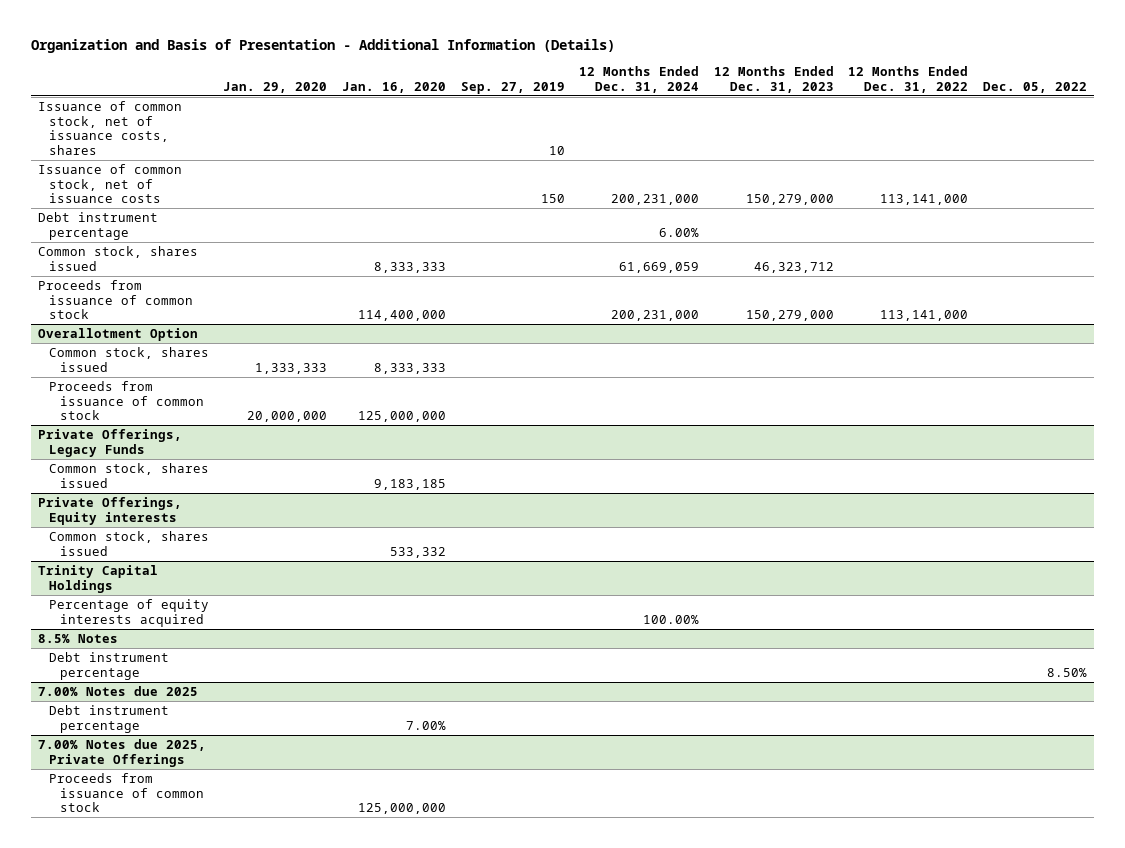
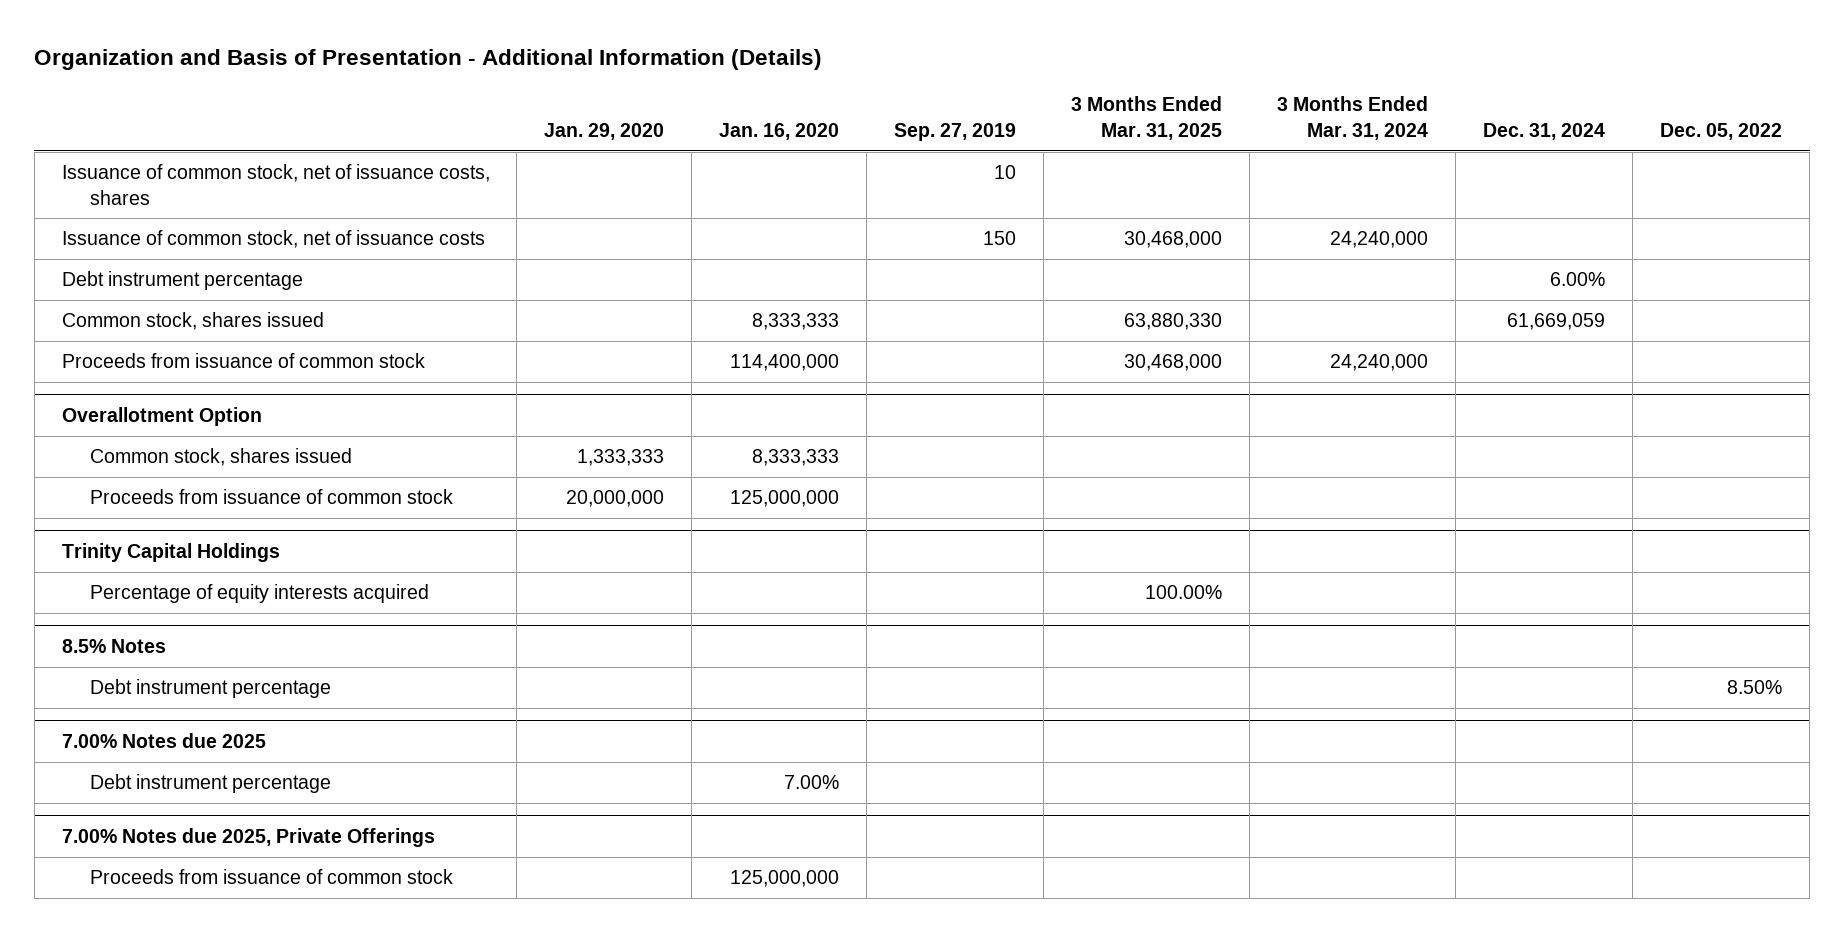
[579,66,700,93] 12 Months Ended Dec. 31, 2024 -> none
[713,66,834,93] 12 Months Ended Dec. 31, 2023 -> none
[848,66,969,93] 12 Months Ended Dec. 31, 2022 -> none
none -> [1071,96,1223,140] 3 Months Ended Mar. 31, 2025
none -> [1277,96,1429,140] 3 Months Ended Mar. 31, 2024
none -> [1483,122,1606,140] Dec. 31, 2024
[38,428,183,457] Private Offerings, Legacy Funds -> none
[48,462,209,488] Common stock, shares issued -> none
[38,496,183,525] Private Offerings, Equity interests -> none
[48,530,209,556] Common stock, shares issued -> none

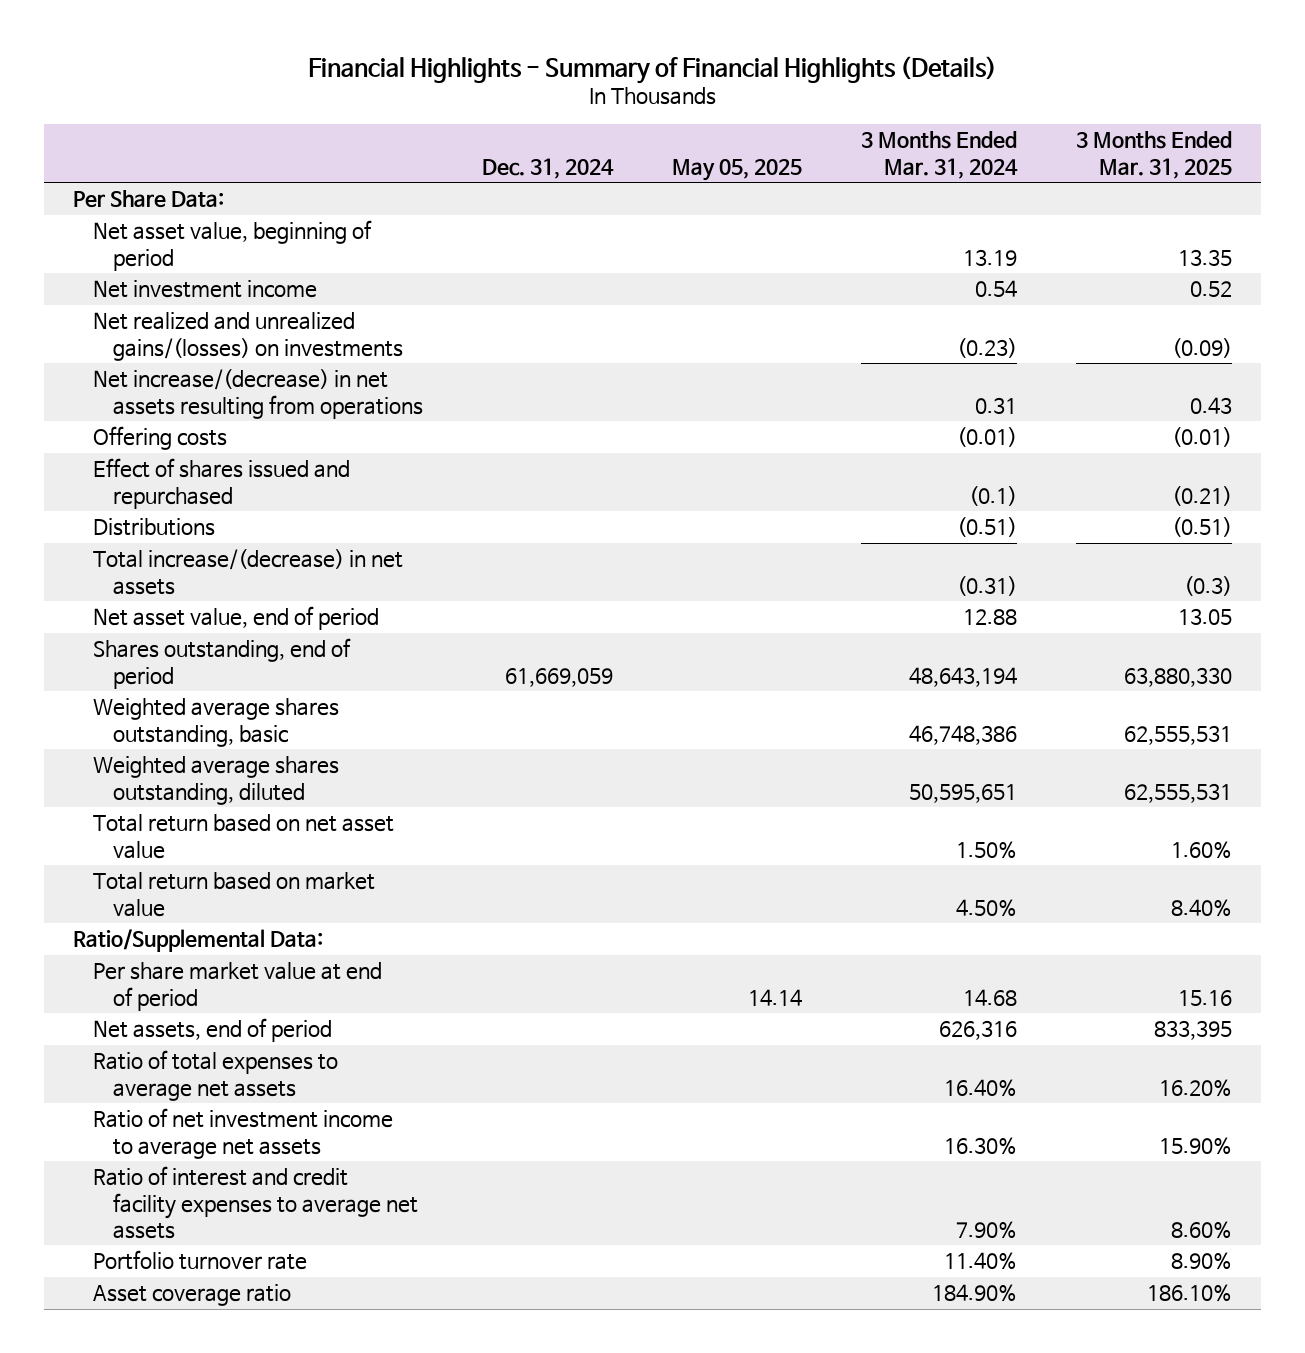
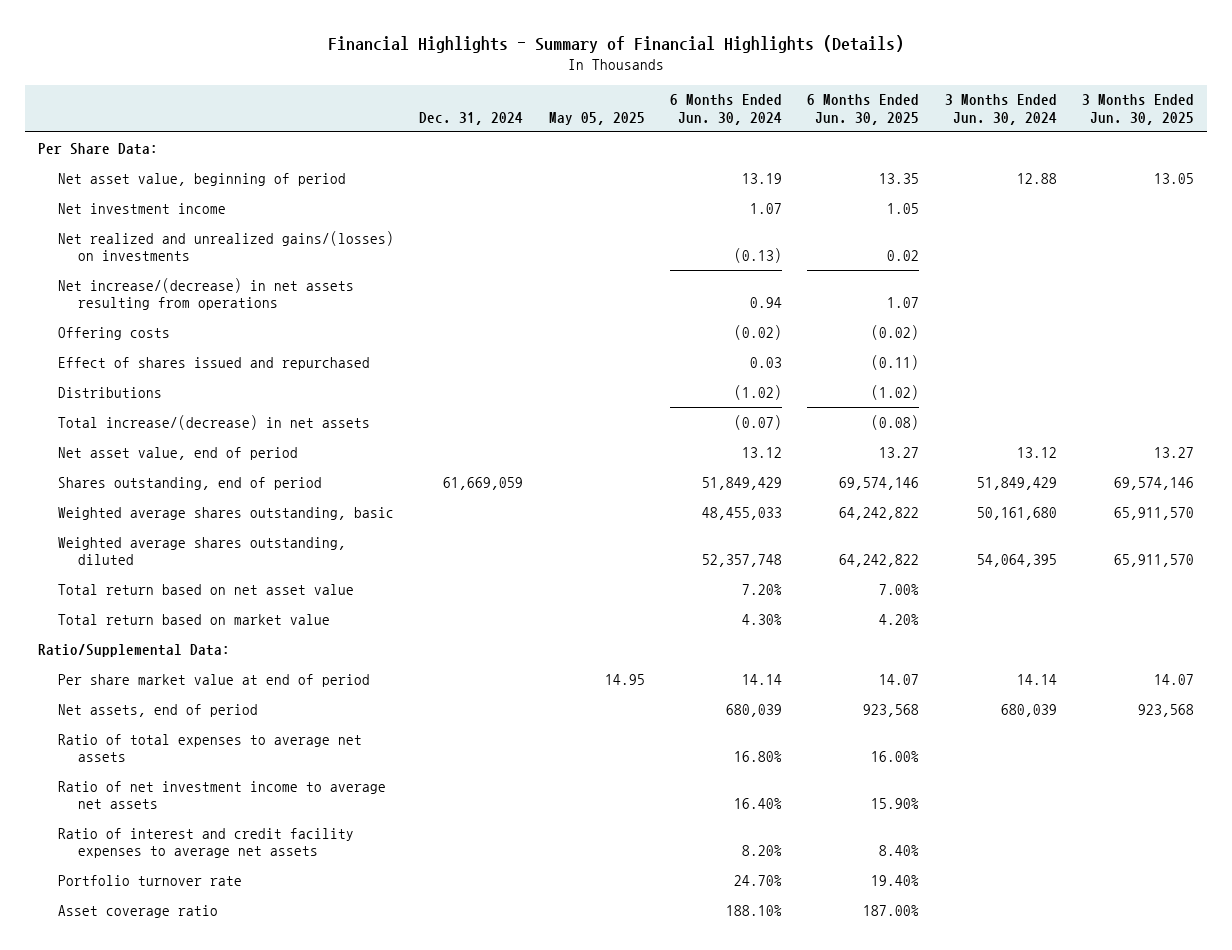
[860,131,1018,179] 3 Months Ended Mar. 31, 2024 -> none
[1075,131,1232,179] 3 Months Ended Mar. 31, 2025 -> none
none -> [669,94,782,125] 6 Months Ended Jun. 30, 2024
none -> [807,94,920,125] 6 Months Ended Jun. 30, 2025
none -> [944,94,1057,125] 3 Months Ended Jun. 30, 2024
none -> [1081,94,1194,125] 3 Months Ended Jun. 30, 2025
[747,988,802,1006] 14.14 -> [604,673,645,685] 14.95

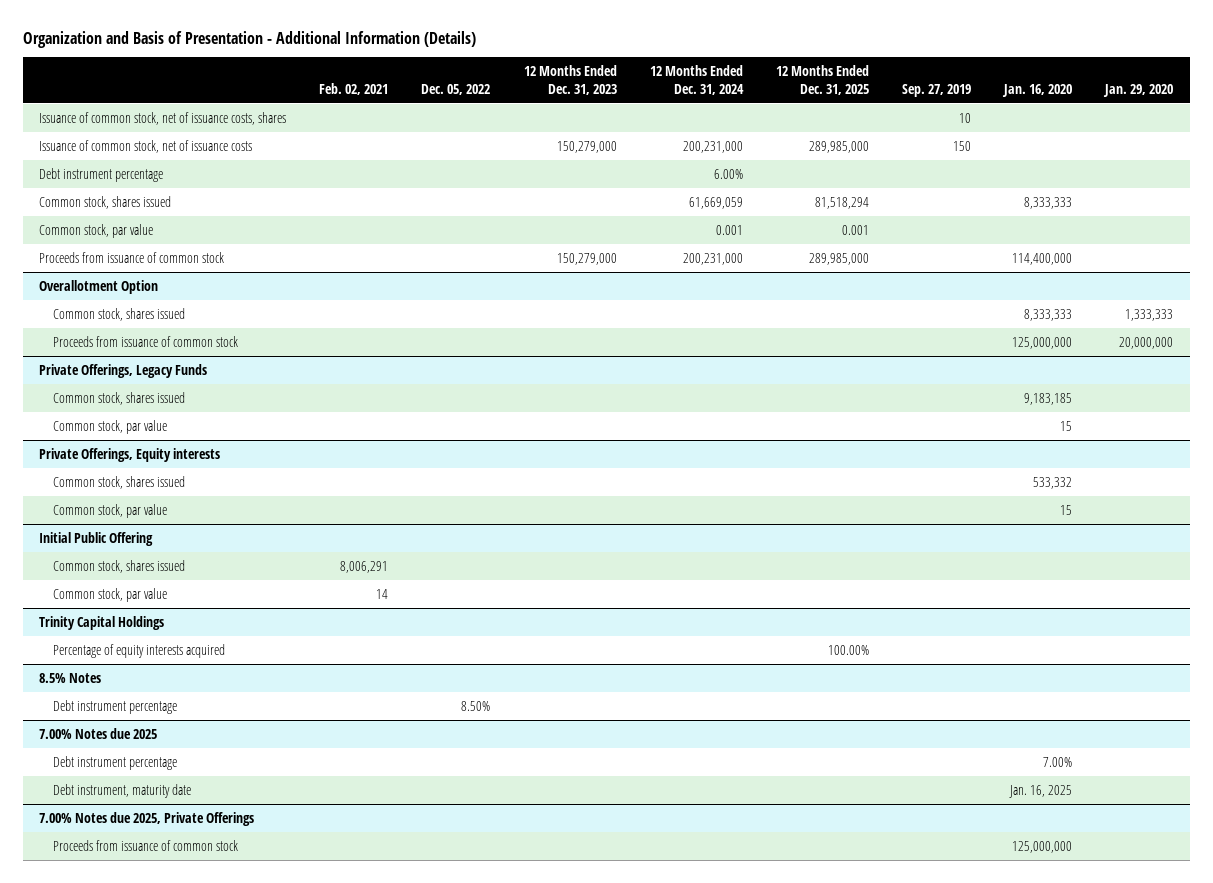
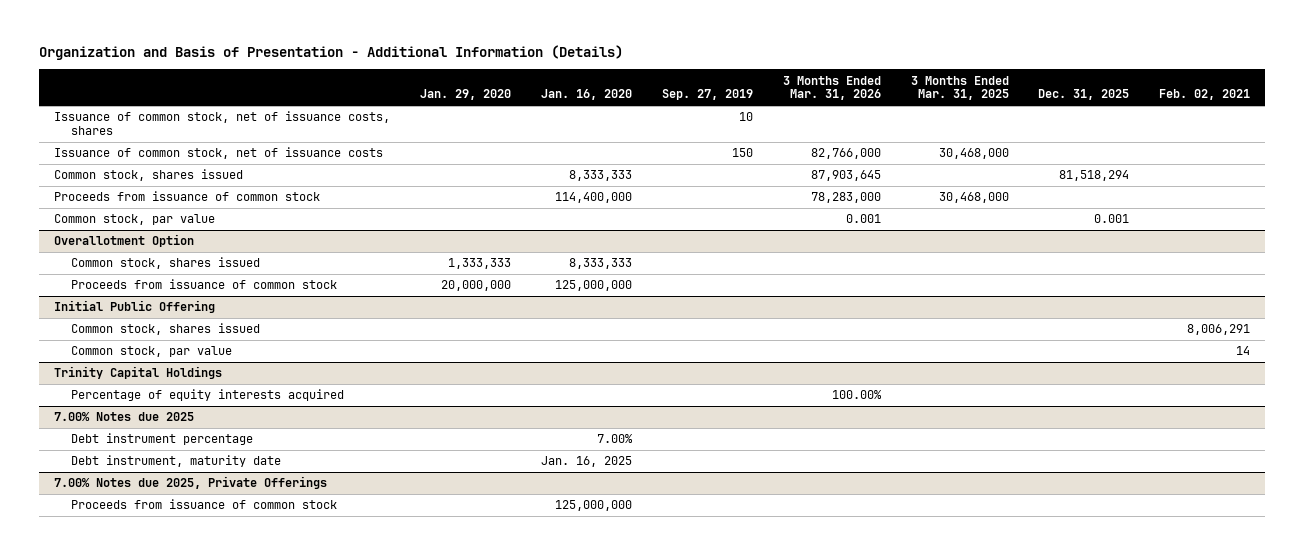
[421,83,491,95] Dec. 05, 2022 -> none
[523,65,617,95] 12 Months Ended Dec. 31, 2023 -> none
[649,65,744,95] 12 Months Ended Dec. 31, 2024 -> none
[775,65,869,95] 12 Months Ended Dec. 31, 2025 -> none
none -> [782,75,881,101] 3 Months Ended Mar. 31, 2026
none -> [910,75,1009,101] 3 Months Ended Mar. 31, 2025
none -> [1038,89,1130,101] Dec. 31, 2025
[39,167,164,182] Debt instrument percentage -> none
[39,223,154,238] Common stock, par value -> [54,214,216,226] Common stock, par value
[39,363,208,378] Private Offerings, Legacy Funds -> none
[52,391,185,405] Common stock, shares issued -> none
[52,419,167,434] Common stock, par value -> none
[39,447,221,462] Private Offerings, Equity interests -> none
[52,475,185,489] Common stock, shares issued -> none
[52,503,167,518] Common stock, par value -> none
[39,672,102,683] 8.5% Notes -> none
[52,699,177,714] Debt instrument percentage -> none

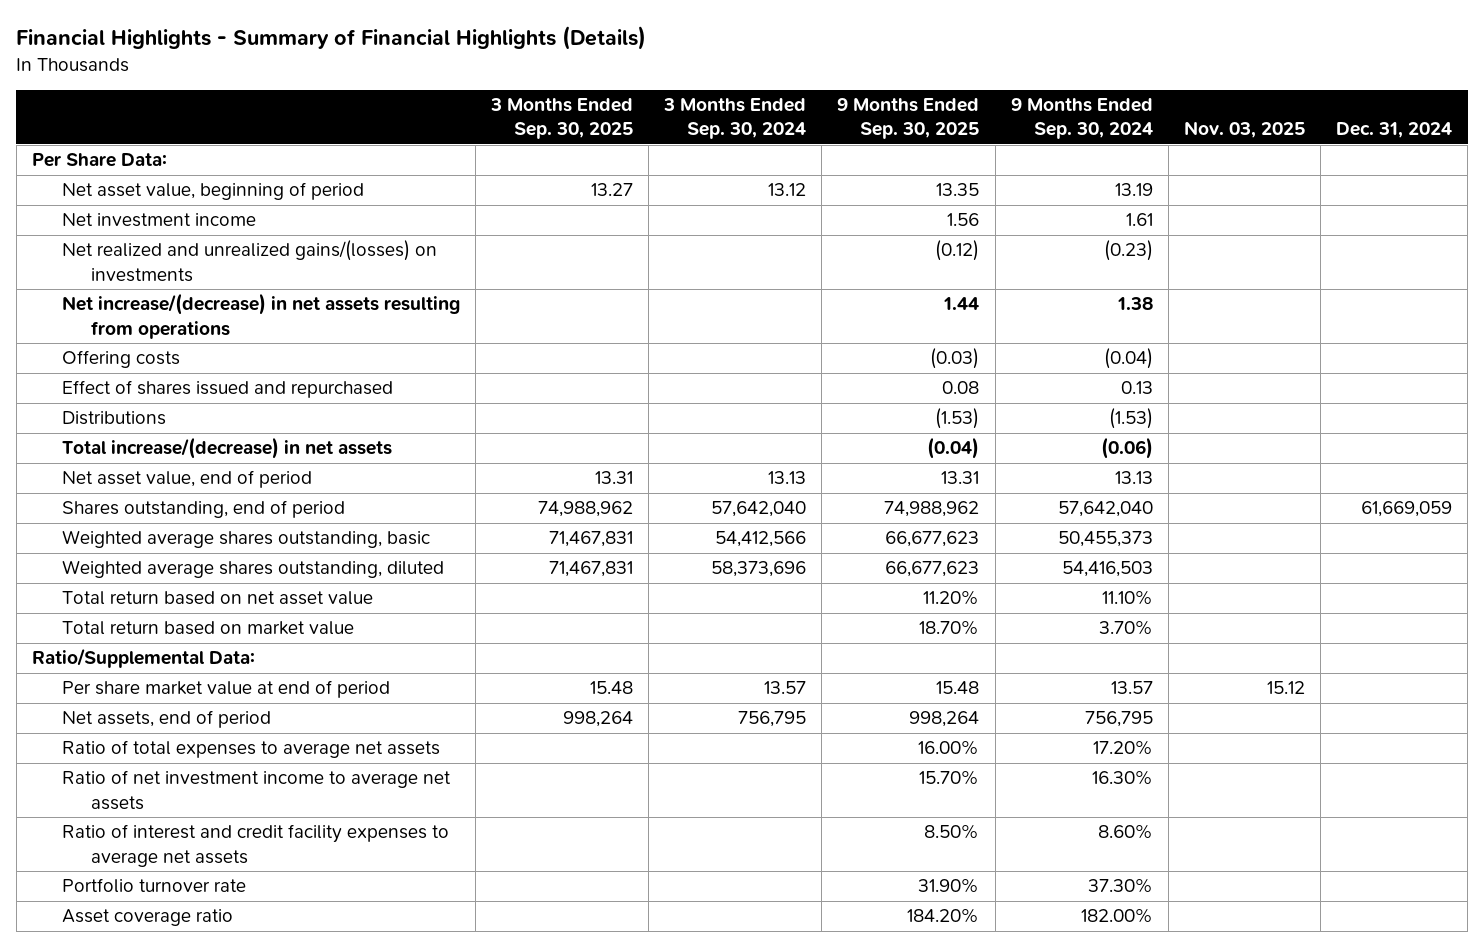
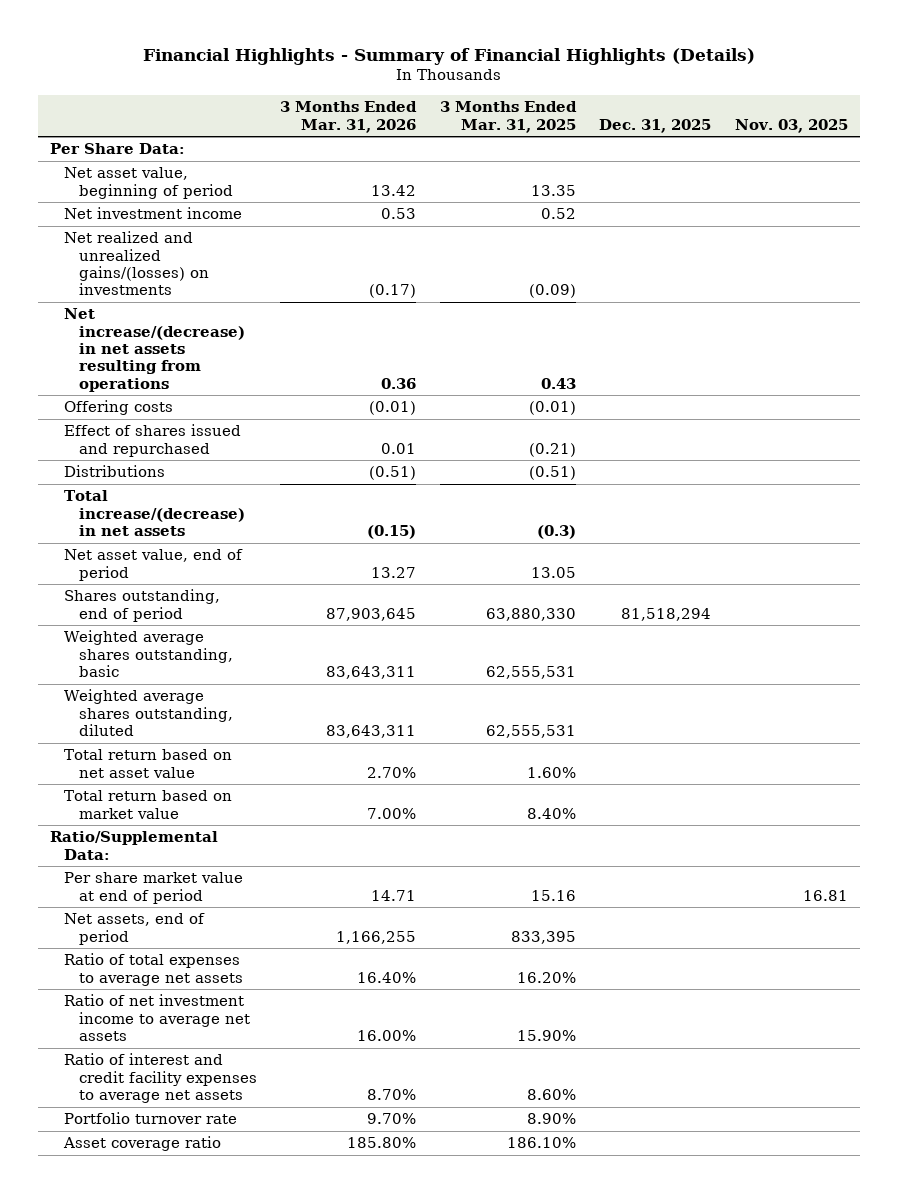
[489,98,633,140] 3 Months Ended Sep. 30, 2025 -> none
[663,98,807,140] 3 Months Ended Sep. 30, 2024 -> none
[837,98,980,140] 9 Months Ended Sep. 30, 2025 -> none
[1010,98,1153,140] 9 Months Ended Sep. 30, 2024 -> none
[1336,122,1453,139] Dec. 31, 2024 -> none
none -> [280,101,418,133] 3 Months Ended Mar. 31, 2026
none -> [439,101,577,133] 3 Months Ended Mar. 31, 2025
none -> [599,118,712,133] Dec. 31, 2025
[1266,681,1305,695] 15.12 -> [802,889,848,901] 16.81

